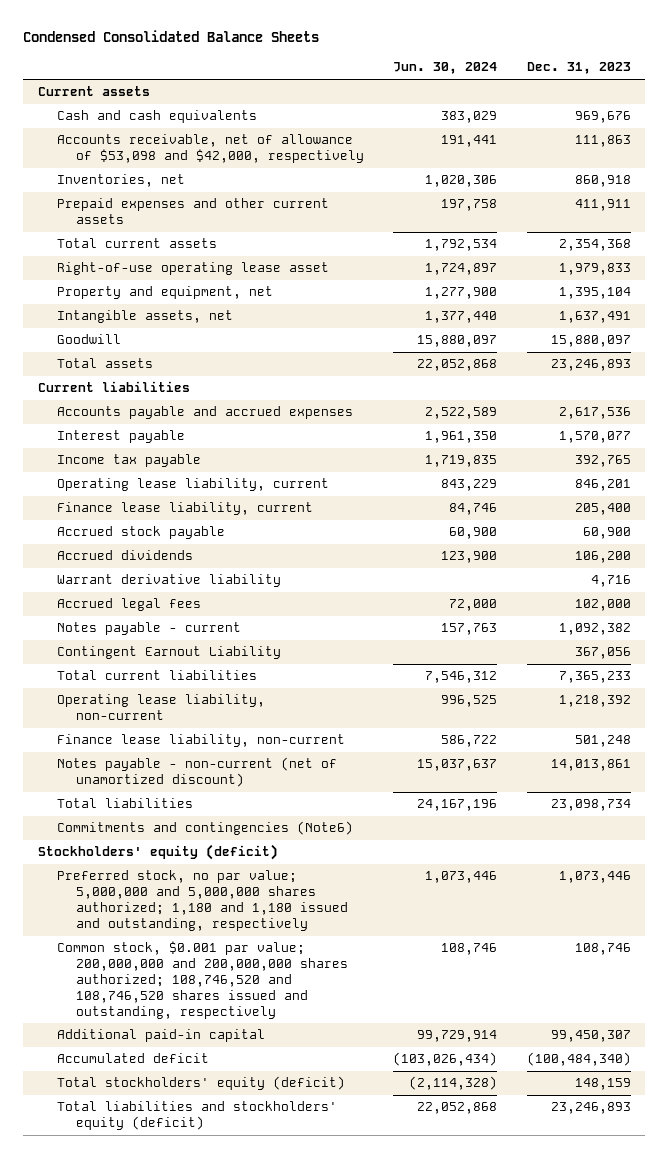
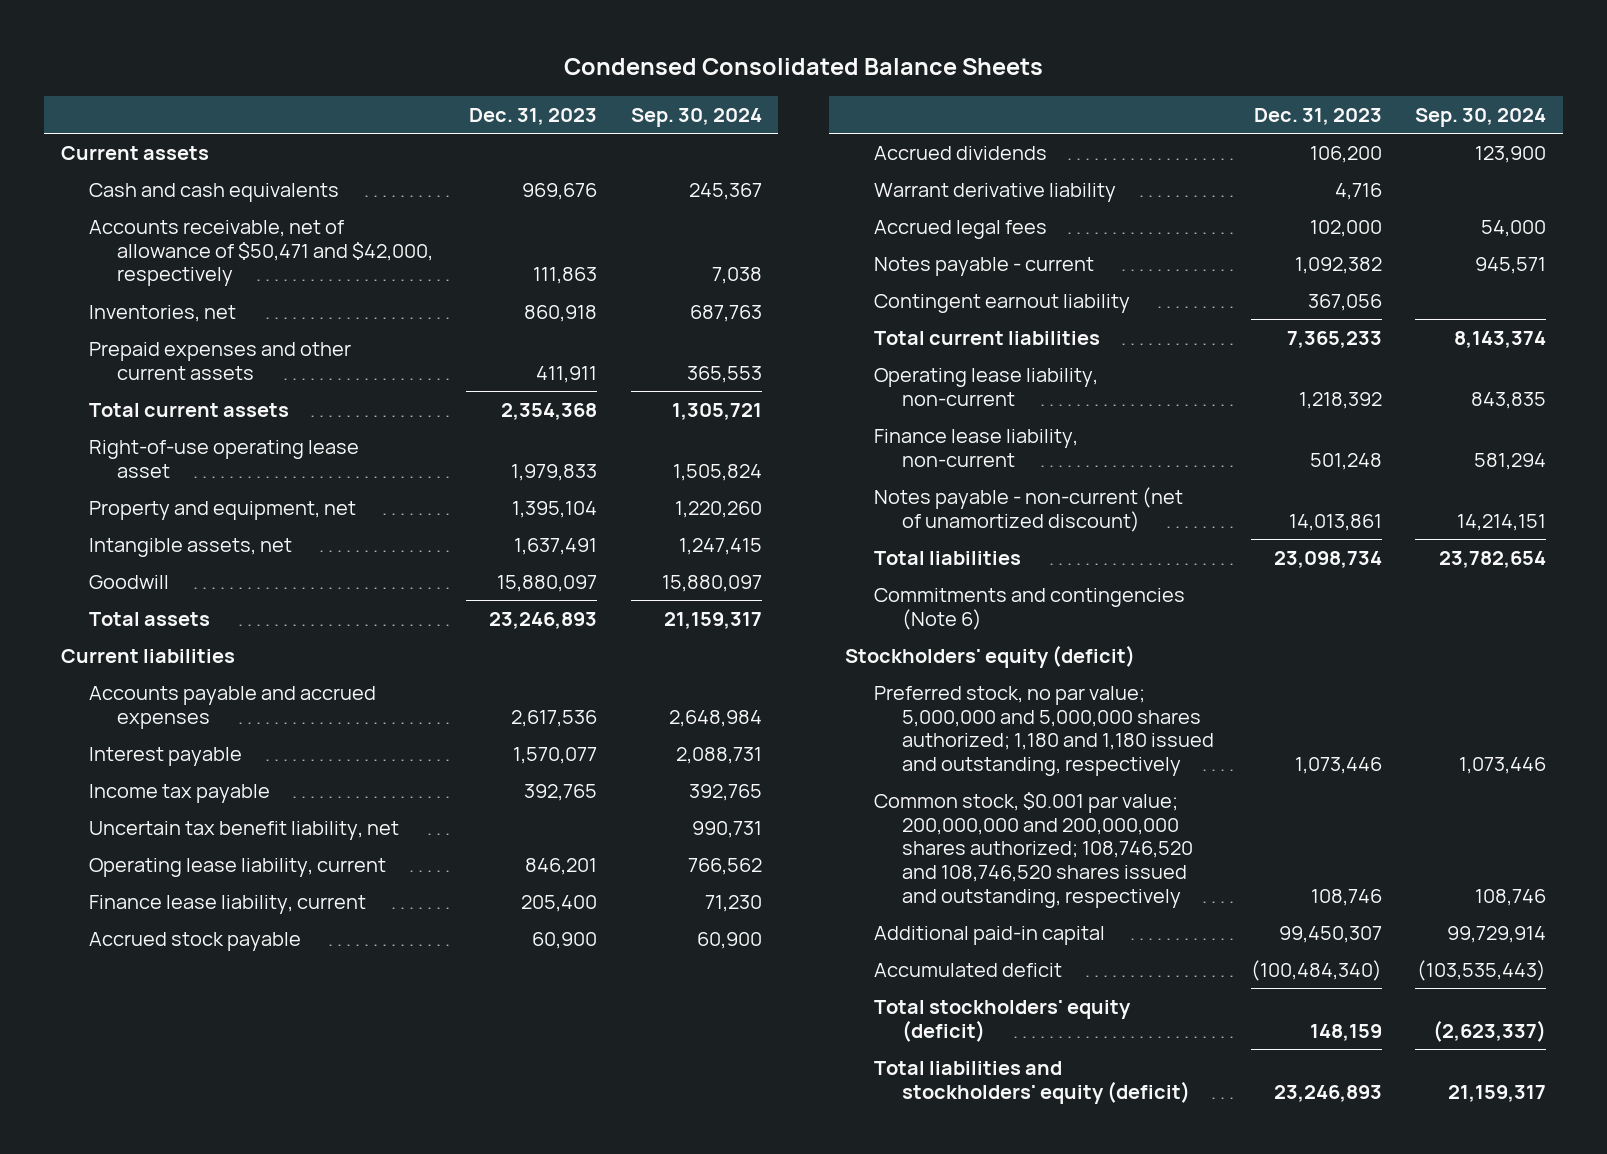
[393,62,498,75] Jun. 30, 2024 -> none
none -> [630,107,762,127] Sep. 30, 2024
[57,134,365,164] Accounts receivable, net of allowance of $53,098 and $42,000, respectively -> [88,220,433,287] Accounts receivable, net of allowance of $50,471 and $42,000, respectively
none -> [88,821,399,841] Uncertain tax benefit liability, net
[57,646,282,660] Contingent Earnout Liability -> [873,294,1130,314] Contingent earnout liability
[57,821,354,836] Commitments and contingencies (Note6) -> [873,588,1185,630] Commitments and contingencies (Note 6)

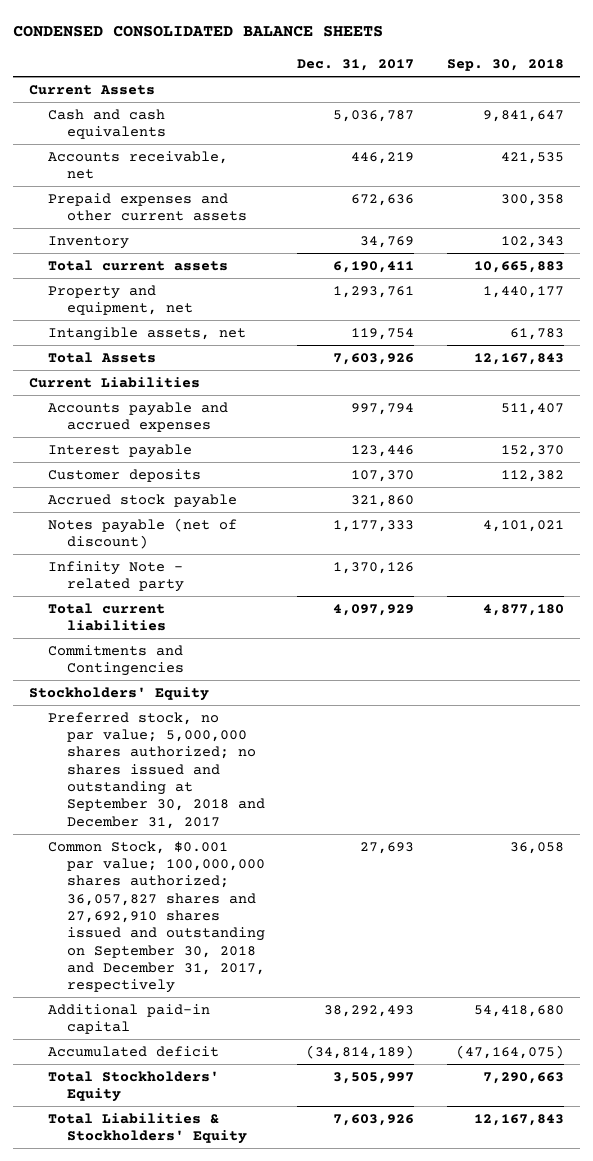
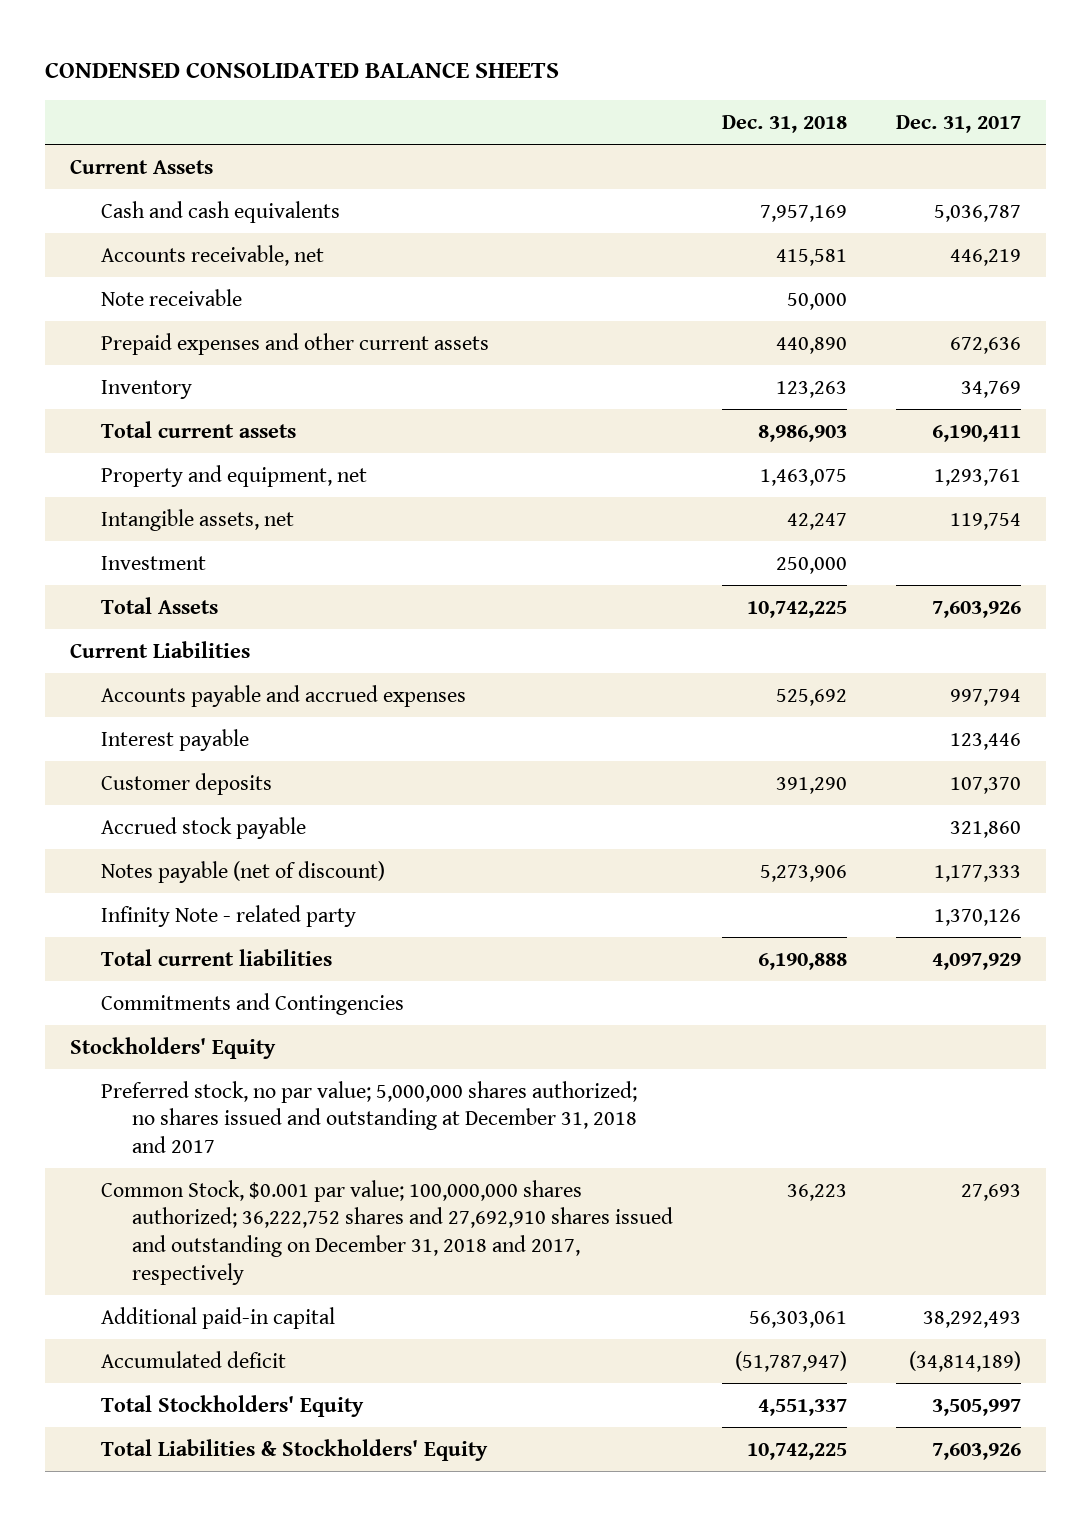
[446,58,564,71] Sep. 30, 2018 -> none
none -> [722,114,848,133] Dec. 31, 2018
none -> [100,288,242,306] Note receivable
none -> [100,555,206,570] Investment
[48,711,266,829] Preferred stock, no par value; 5,000,000 shares authorized; no shares issued and outstanding at September 30, 2018 and December 31, 2017 -> [100,1080,638,1153] Preferred stock, no par value; 5,000,000 shares authorized; no shares issued and outstanding at December 31, 2018 and 2017
[48,840,266,994] Common Stock, $0.001 par value; 100,000,000 shares authorized; 36,057,827 shares and 27,692,910 shares issued and outstanding on September 30, 2018 and December 31, 2017, respectively -> [100,1179,674,1285] Common Stock, $0.001 par value; 100,000,000 shares authorized; 36,222,752 shares and 27,692,910 shares issued and outstanding on December 31, 2018 and 2017, respectively

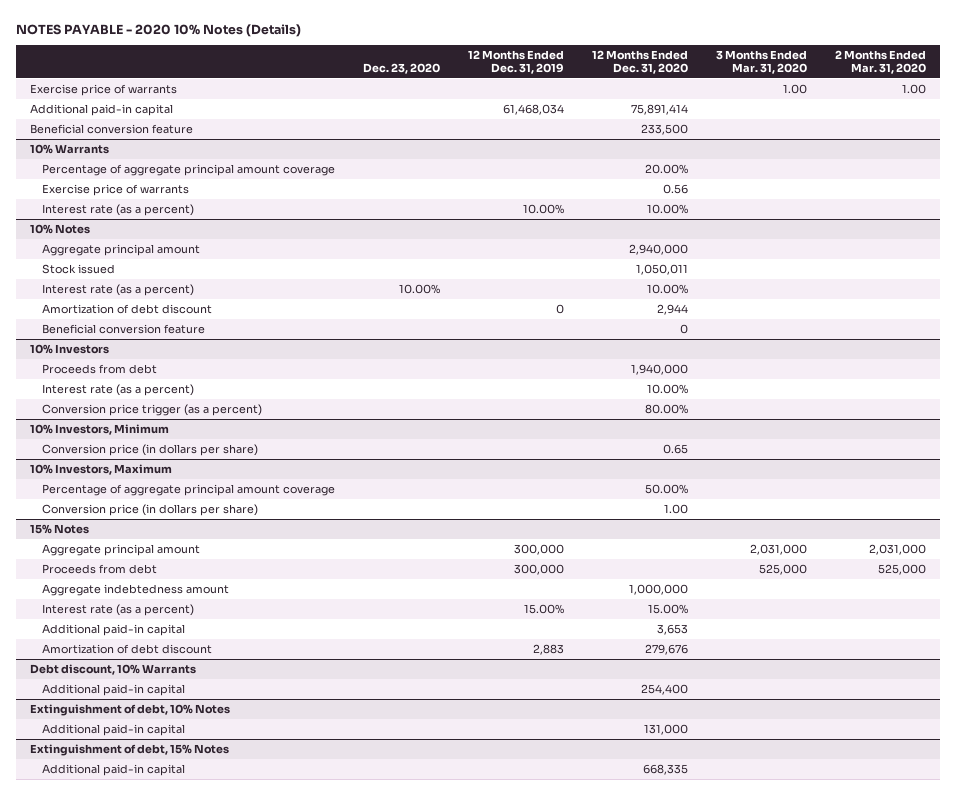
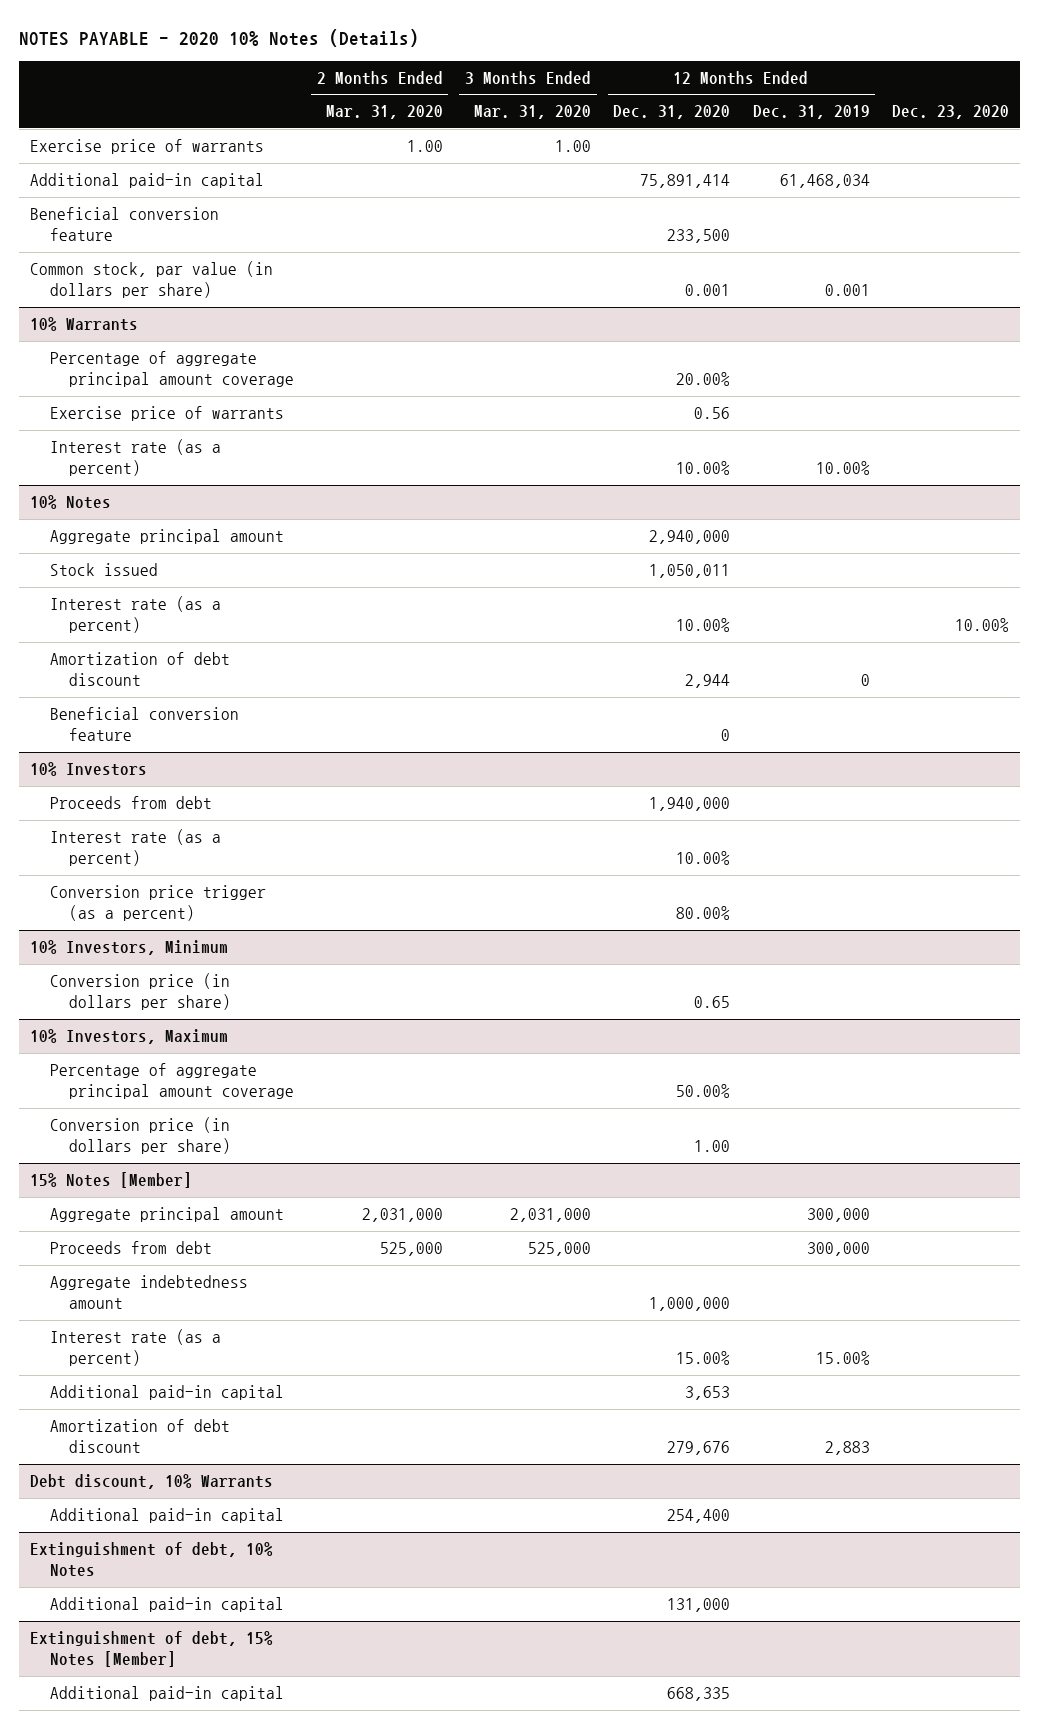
none -> [29,261,273,299] Common stock, par value (in dollars per share)
[30,524,90,535] 15% Notes -> [29,1172,192,1189] 15% Notes [Member]
[30,744,230,757] Extinguishment of debt, 15% Notes -> [29,1631,273,1668] Extinguishment of debt, 15% Notes [Member]

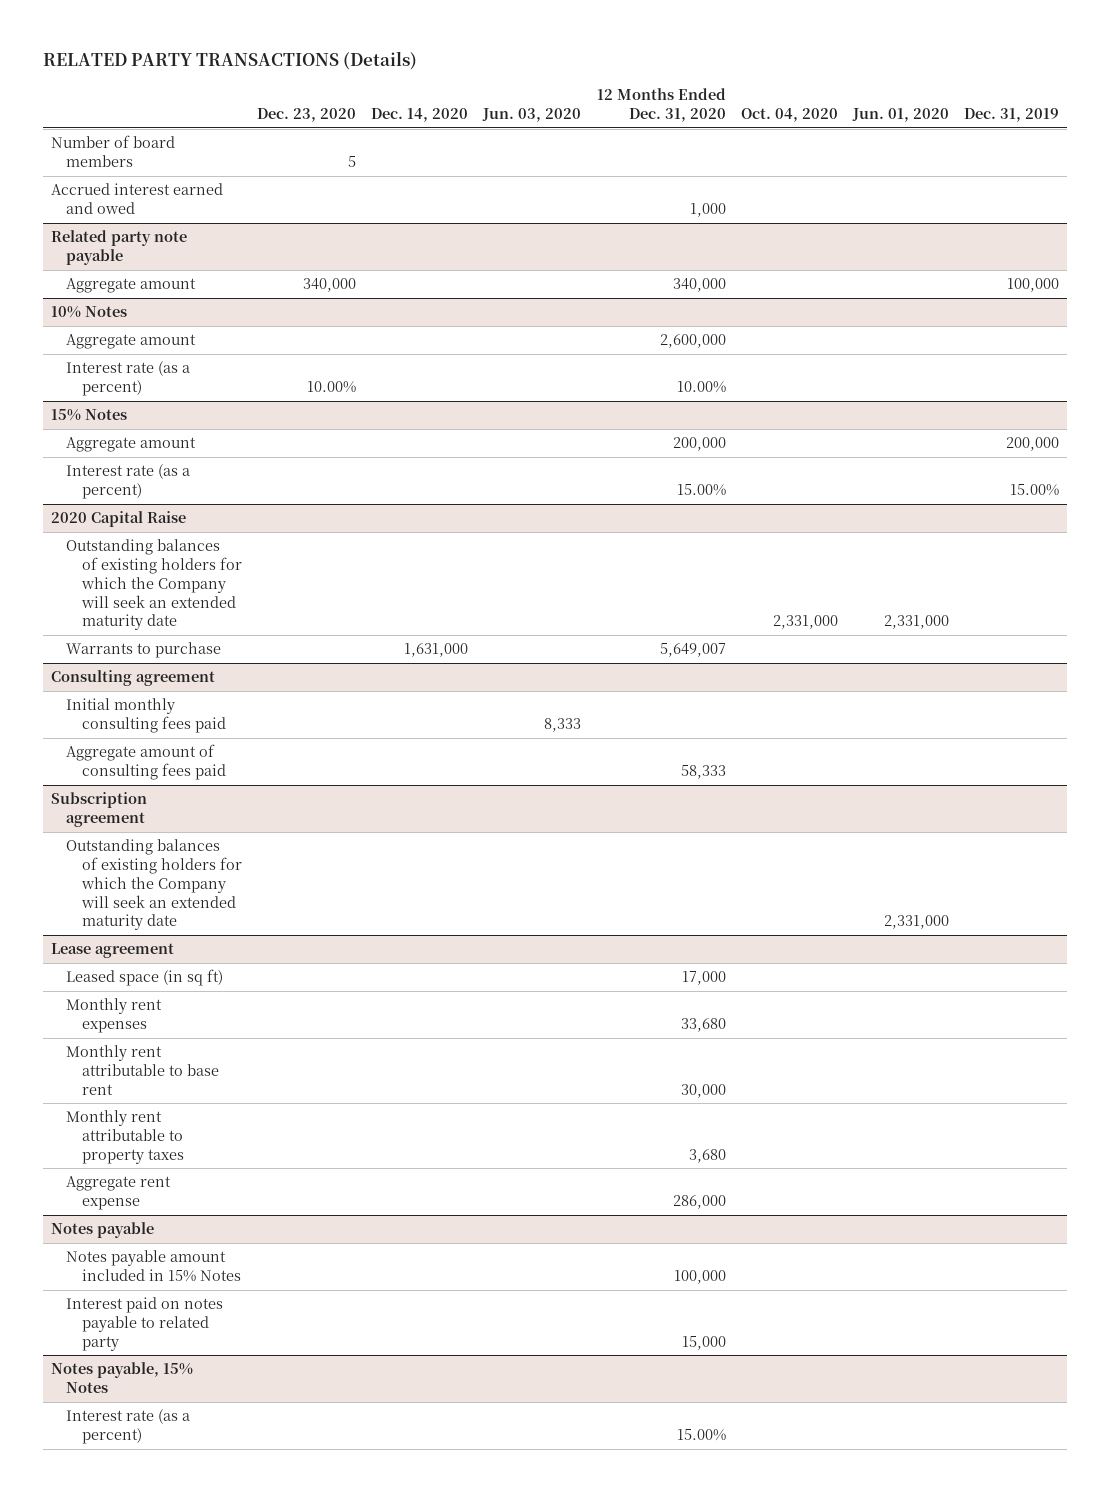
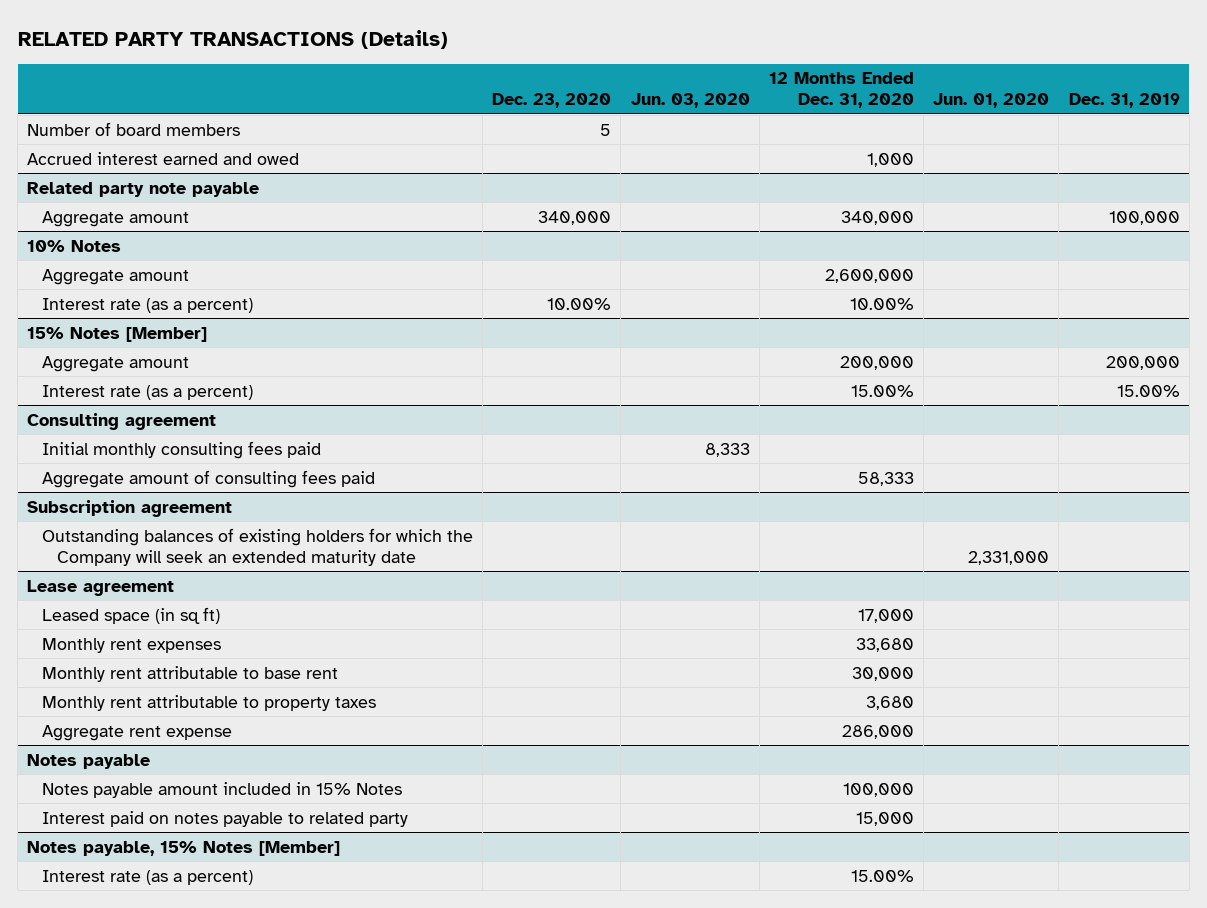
[371,108,469,123] Dec. 14, 2020 -> none
[740,108,838,123] Oct. 04, 2020 -> none
[51,409,128,422] 15% Notes -> [27,326,208,342] 15% Notes [Member]
[51,511,187,528] 2020 Capital Raise -> none
[66,539,242,631] Outstanding balances of existing holders for which the Company will seek an extended maturity date -> none
[66,642,222,659] Warrants to purchase -> none
[51,1362,194,1394] Notes payable, 15% Notes -> [27,840,341,856] Notes payable, 15% Notes [Member]

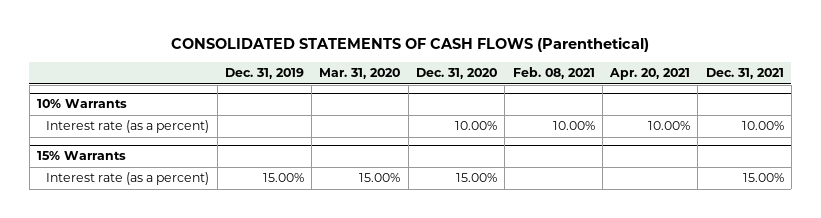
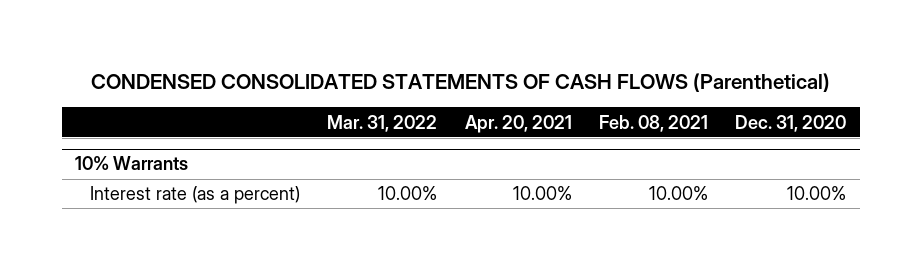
[171,37,650,53] CONSOLIDATED STATEMENTS OF CASH FLOWS (Parenthetical) -> [90,73,830,93] CONDENSED CONSOLIDATED STATEMENTS OF CASH FLOWS (Parenthetical)
[224,68,304,80] Dec. 31, 2019 -> none
[319,68,401,80] Mar. 31, 2020 -> none
[705,68,784,80] Dec. 31, 2021 -> none
none -> [327,114,438,132] Mar. 31, 2022
[37,151,127,161] 15% Warrants -> none
[46,172,210,186] Interest rate (as a percent) -> none

